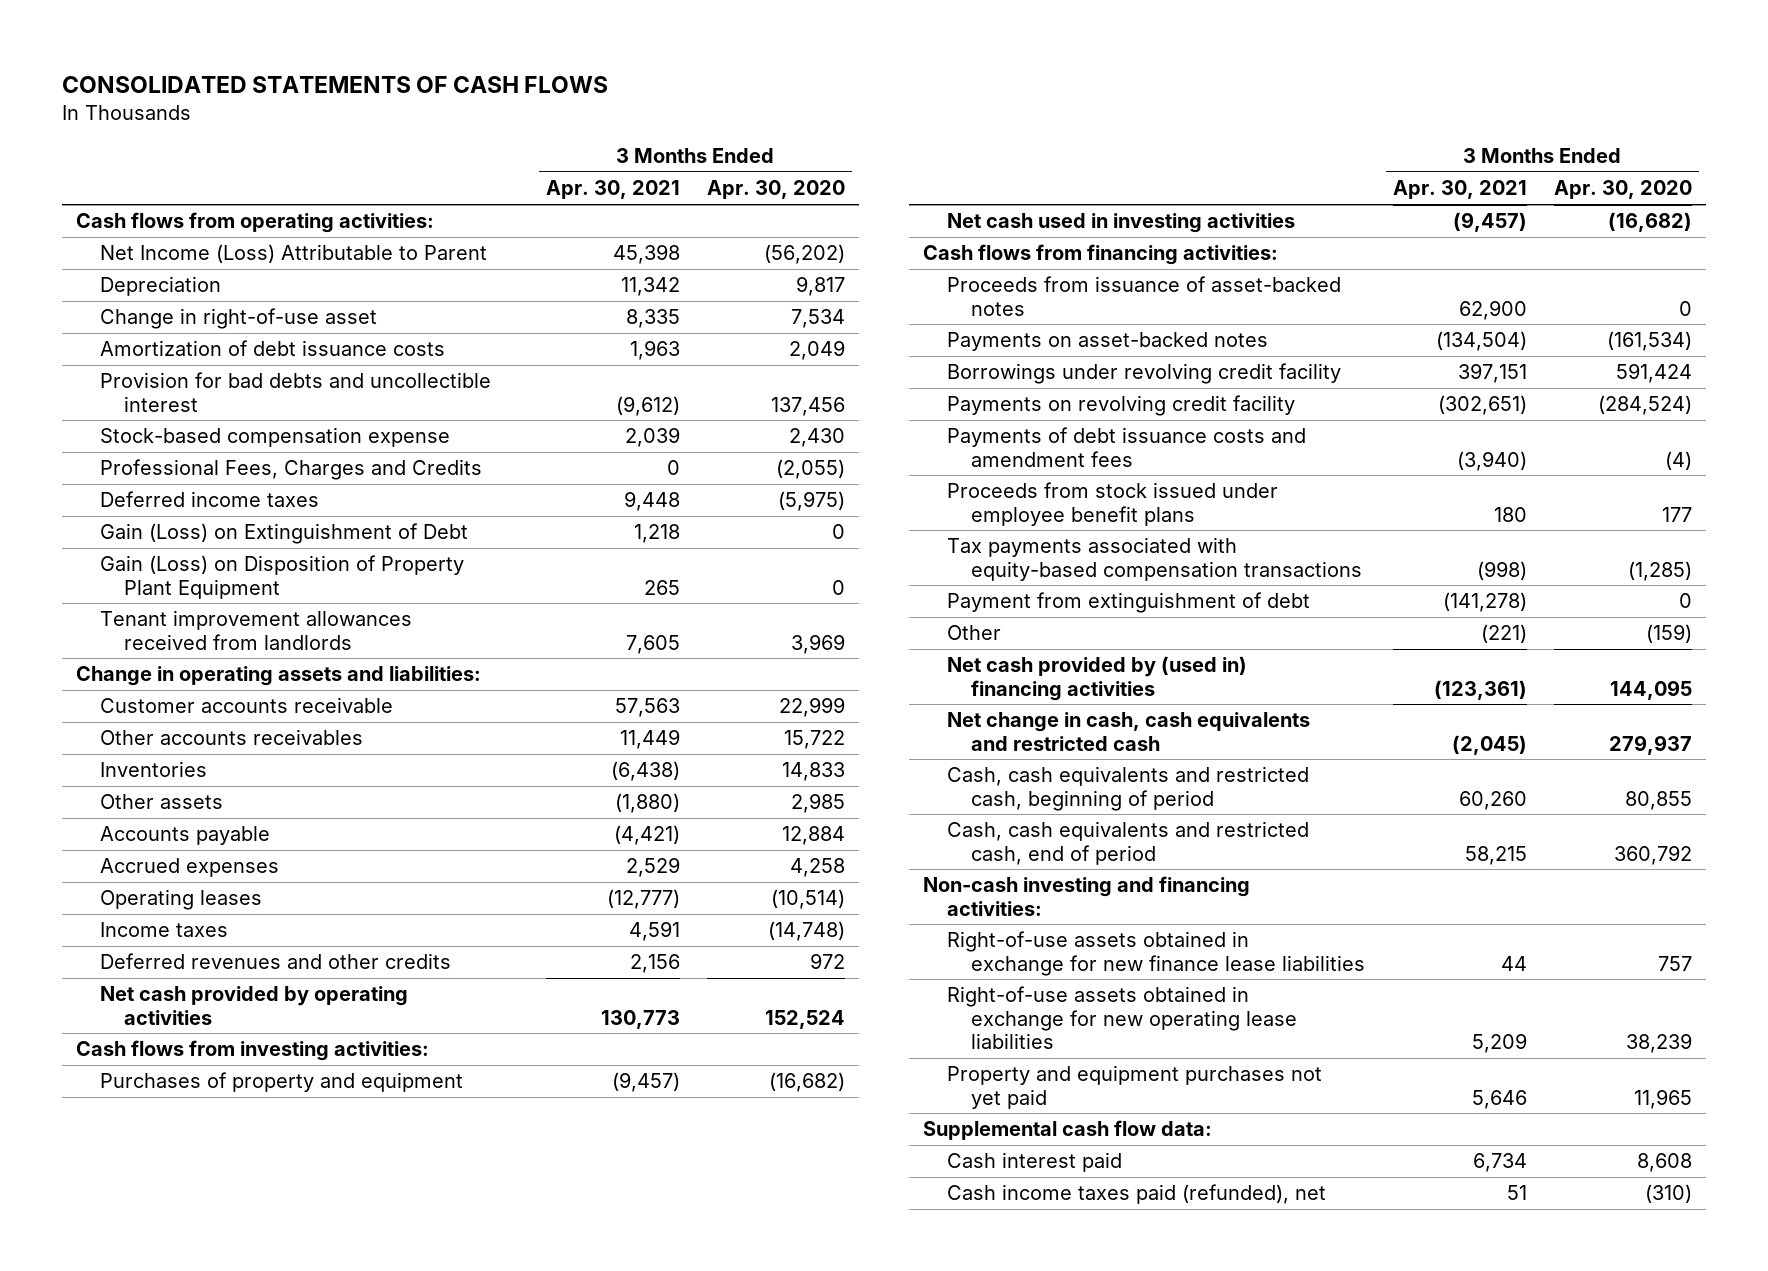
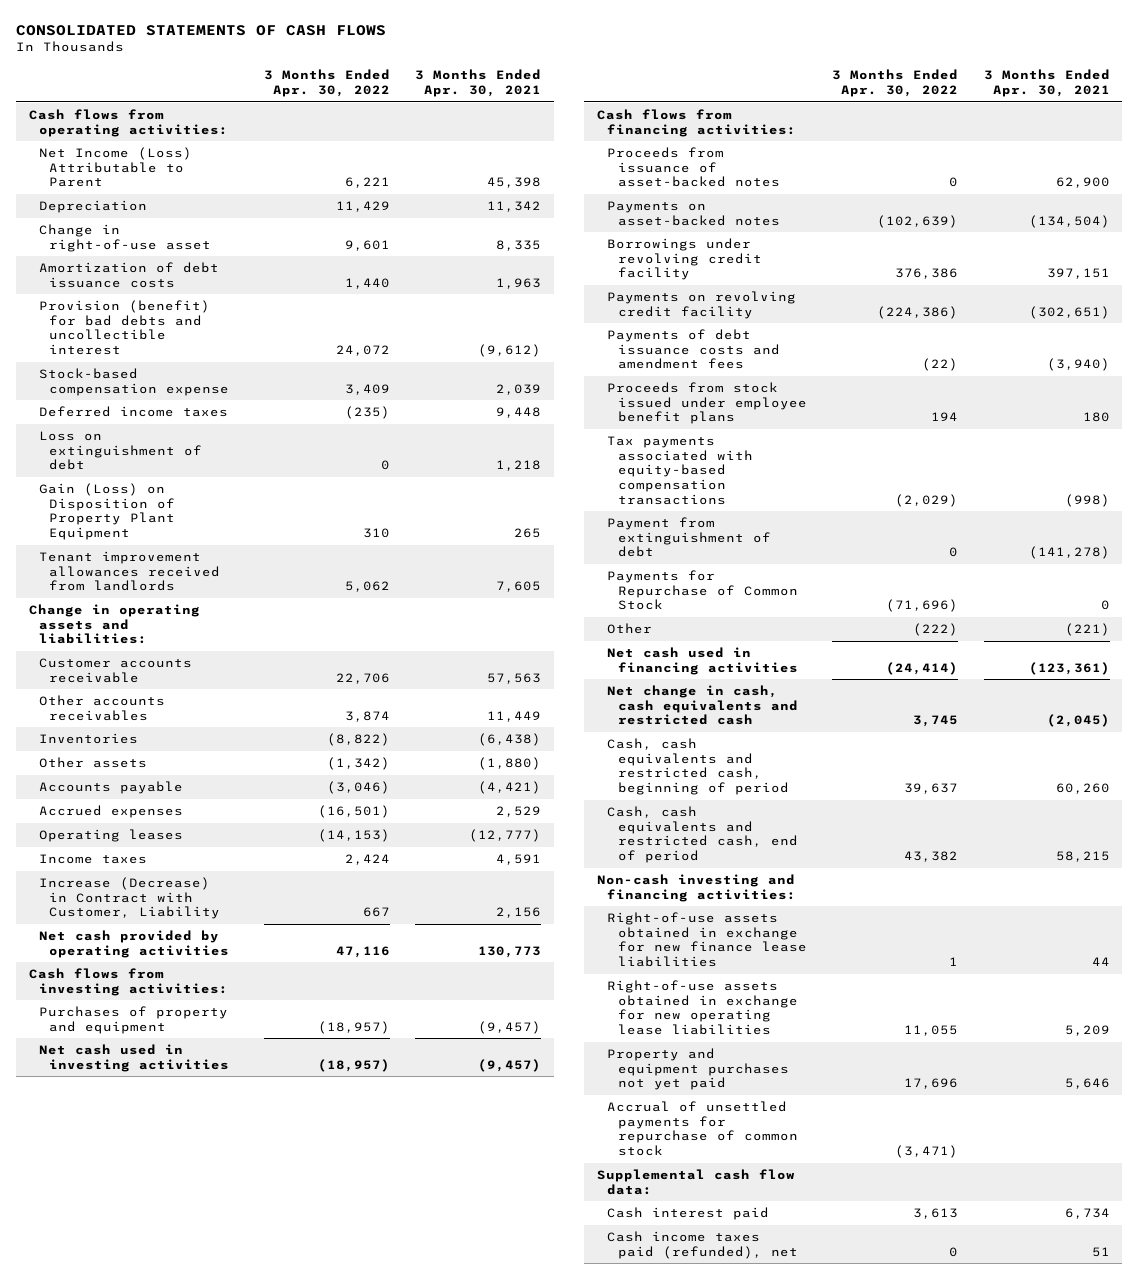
[707,180,846,200] Apr. 30, 2020 -> none
none -> [263,69,390,98] 3 Months Ended Apr. 30, 2022
[99,372,491,412] Provision for bad debts and uncollectible interest -> [39,300,211,356] Provision (benefit) for bad debts and uncollectible interest
[99,459,482,481] Professional Fees, Charges and Credits -> none
[99,523,468,545] Gain (Loss) on Extinguishment of Debt -> [39,431,203,471] Loss on extinguishment of debt
[99,953,451,970] Deferred revenues and other credits -> [39,877,221,920] Increase (Decrease) in Contract with Customer, Liability
none -> [607,570,798,611] Payments for Repurchase of Common Stock
[946,656,1247,701] Net cash provided by (used in) financing activities -> [607,647,798,675] Net cash used in financing activities
none -> [607,1101,798,1157] Accrual of unsettled payments for repurchase of common stock

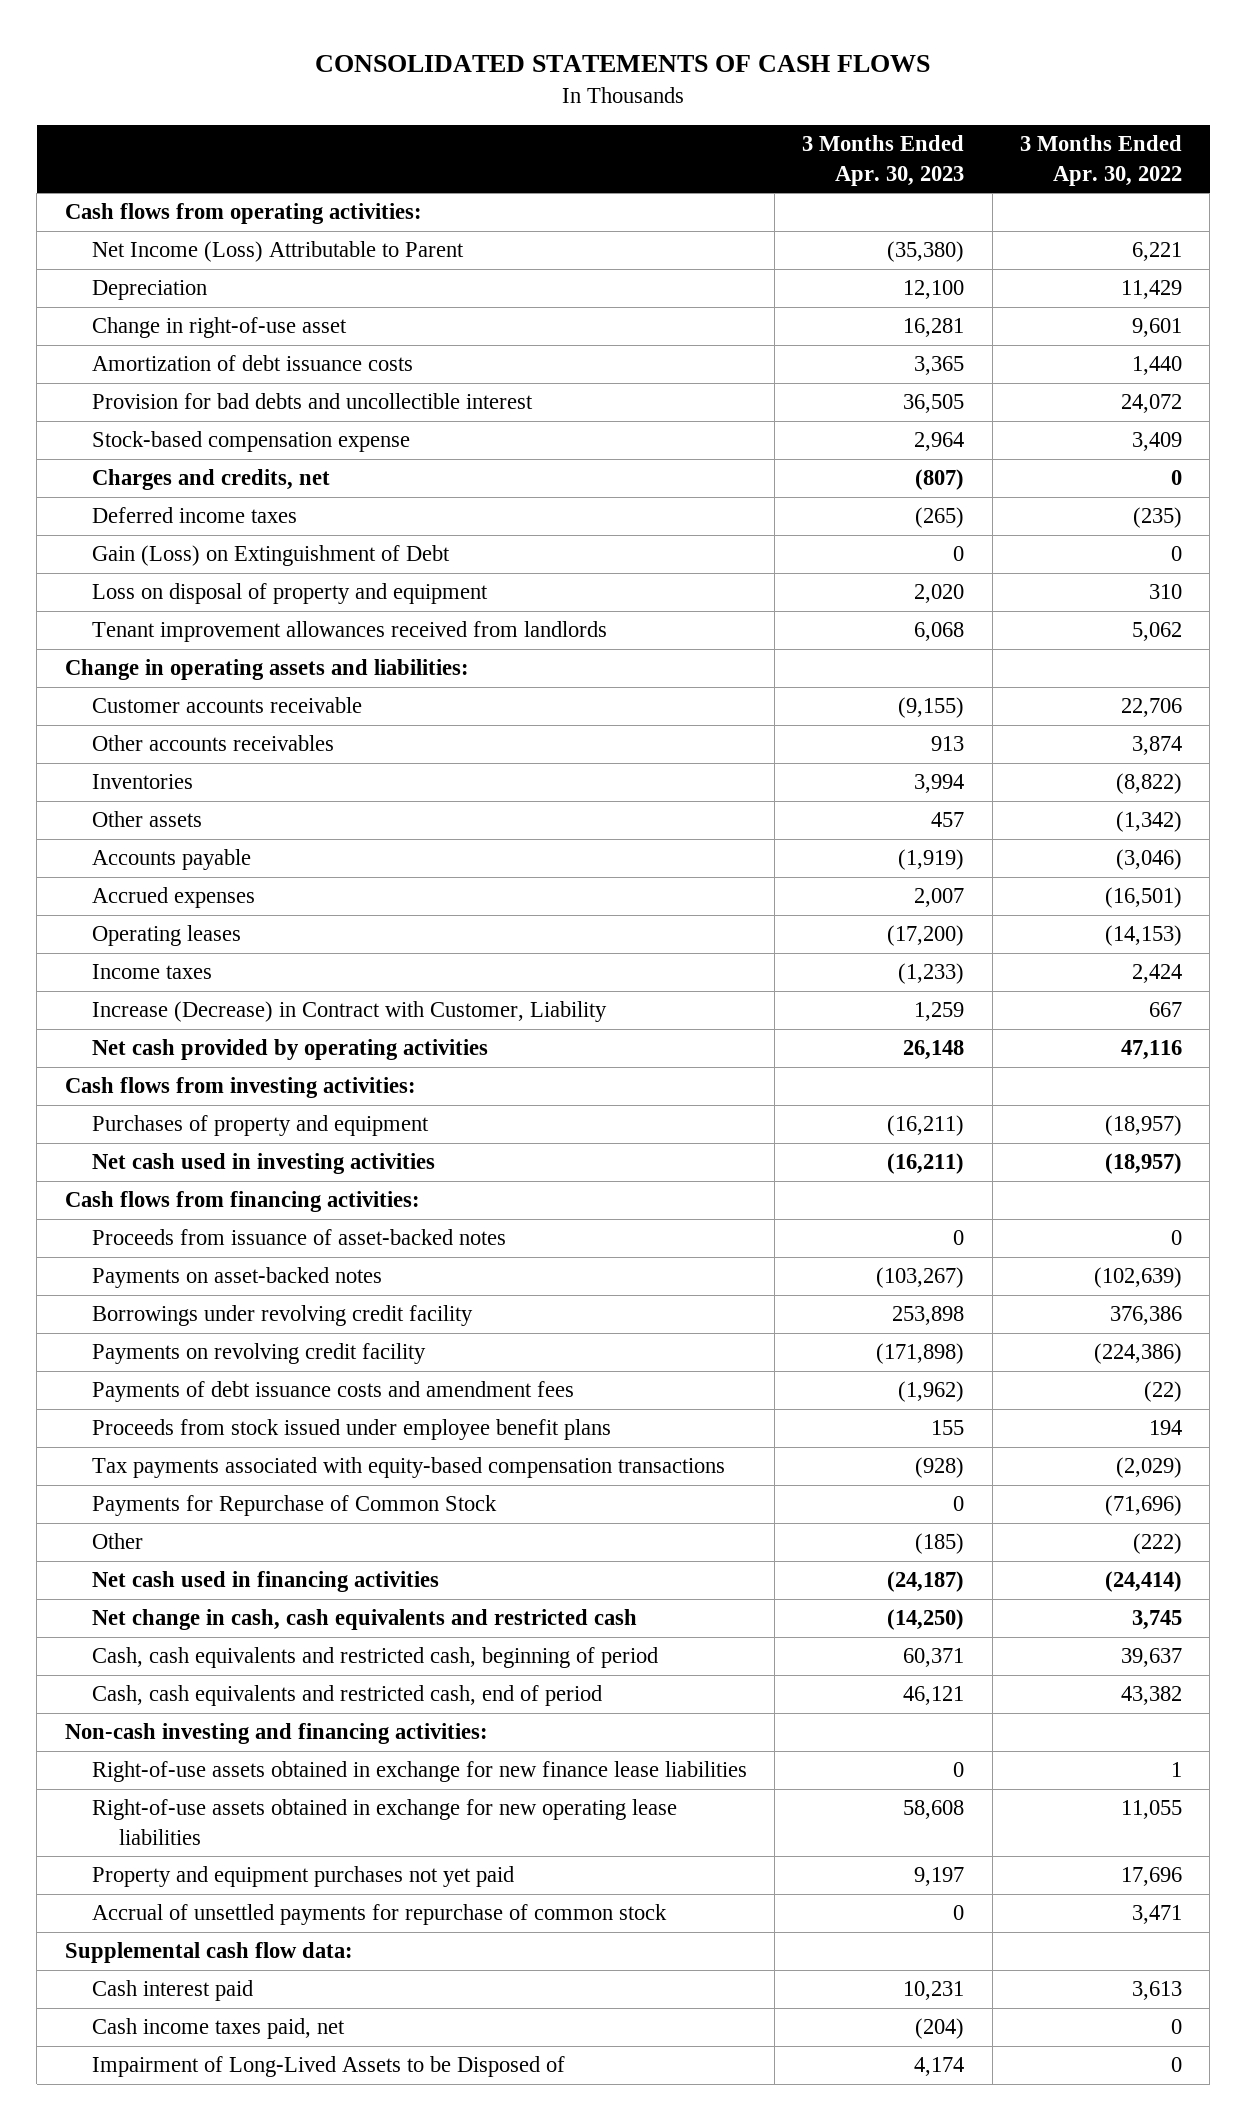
[415,69,542,98] 3 Months Ended Apr. 30, 2021 -> none
none -> [802,135,965,186] 3 Months Ended Apr. 30, 2023
[39,300,211,356] Provision (benefit) for bad debts and uncollectible interest -> [91,393,533,410] Provision for bad debts and uncollectible interest
none -> [91,469,330,491] Charges and credits, net
[39,431,203,471] Loss on extinguishment of debt -> [91,545,450,567] Gain (Loss) on Extinguishment of Debt
[39,483,176,541] Gain (Loss) on Disposition of Property Plant Equipment -> [91,583,488,605] Loss on disposal of property and equipment
[607,517,771,558] Payment from extinguishment of debt -> none
[895,1145,959,1159] (3,471) -> [1132,1905,1183,1925] 3,471
[607,1231,798,1259] Cash income taxes paid (refunded), net -> [91,2018,345,2040] Cash income taxes paid, net
none -> [91,2056,565,2078] Impairment of Long-Lived Assets to be Disposed of

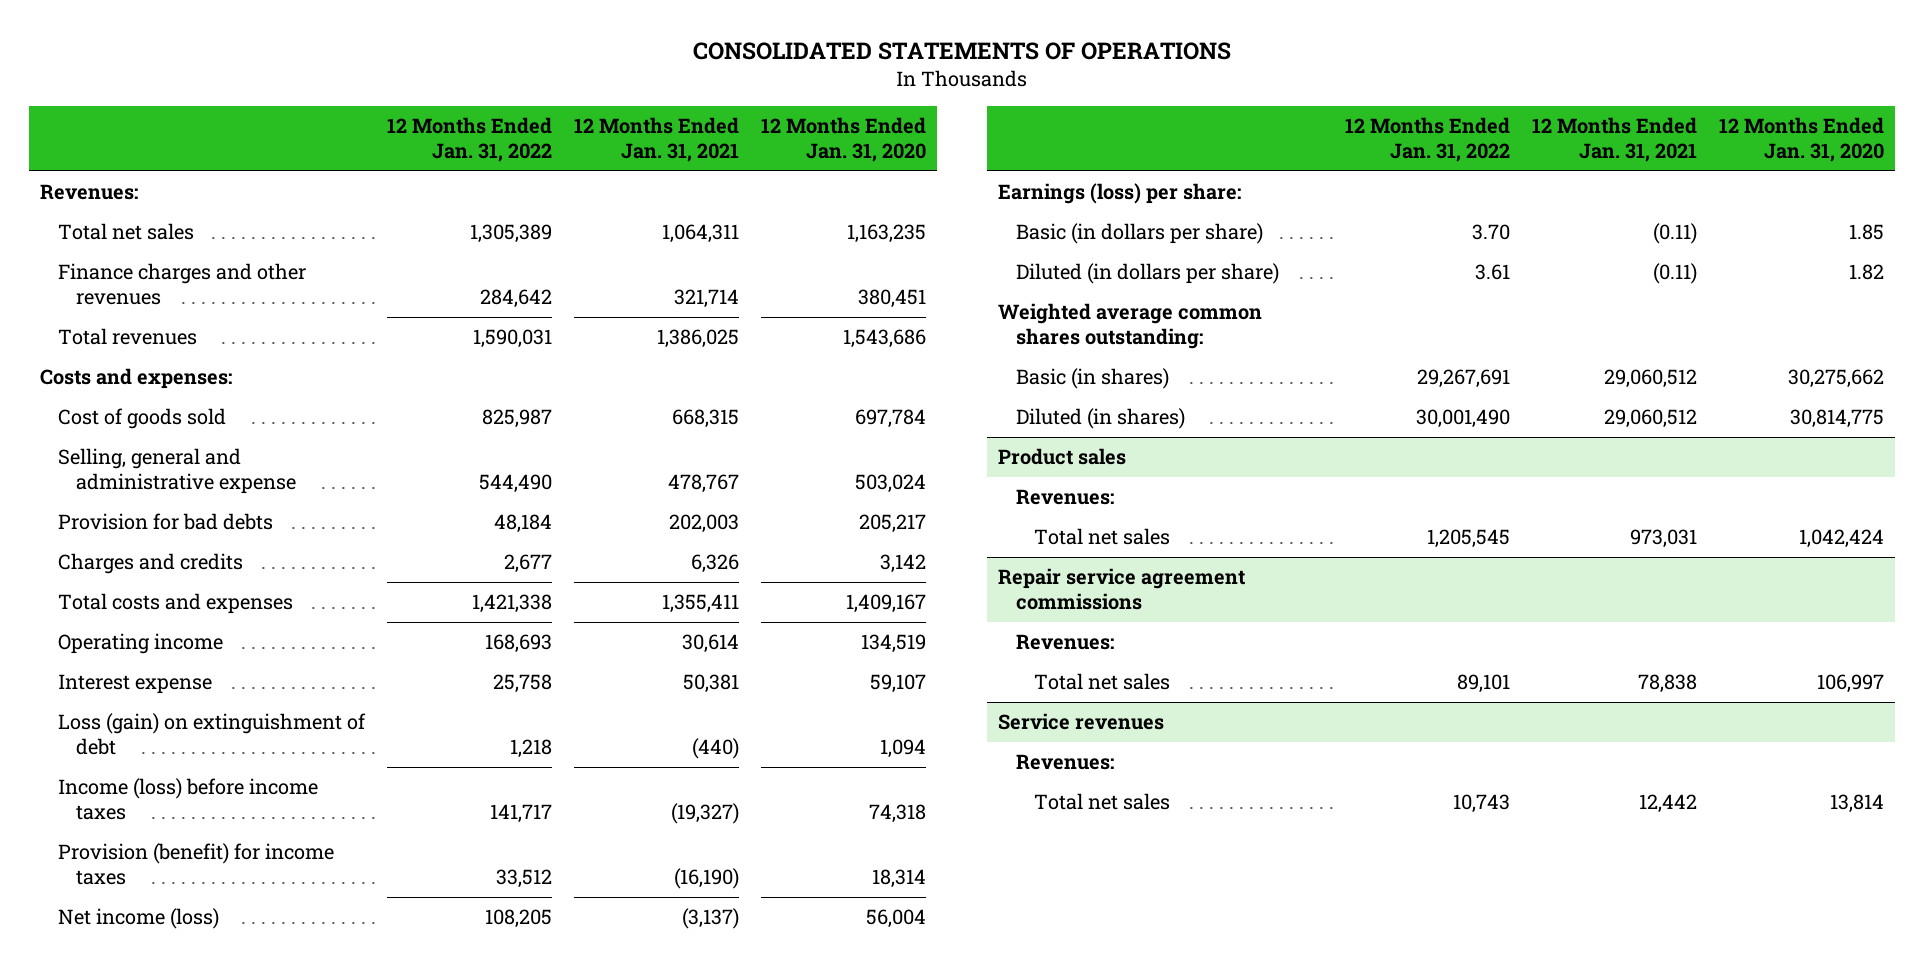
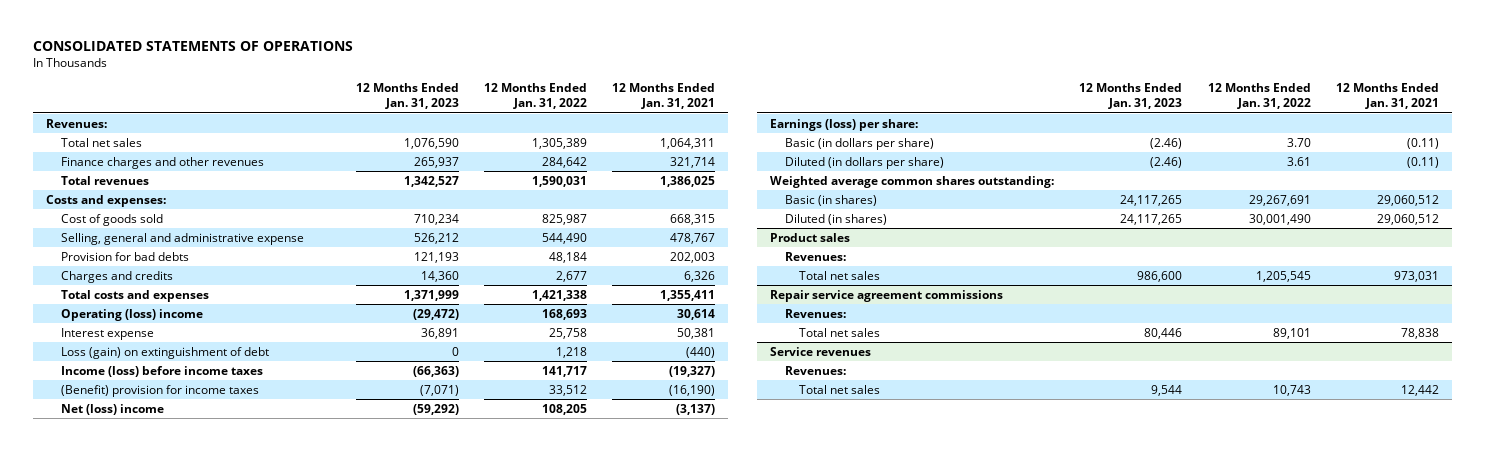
[761,117,927,163] 12 Months Ended Jan. 31, 2020 -> none
none -> [355,83,459,110] 12 Months Ended Jan. 31, 2023
[57,633,223,655] Operating income -> [60,308,203,321] Operating (loss) income
[57,843,334,886] Provision (benefit) for income taxes -> [60,384,259,397] (Benefit) provision for income taxes
[57,908,219,930] Net income (loss) -> [60,403,164,415] Net (loss) income

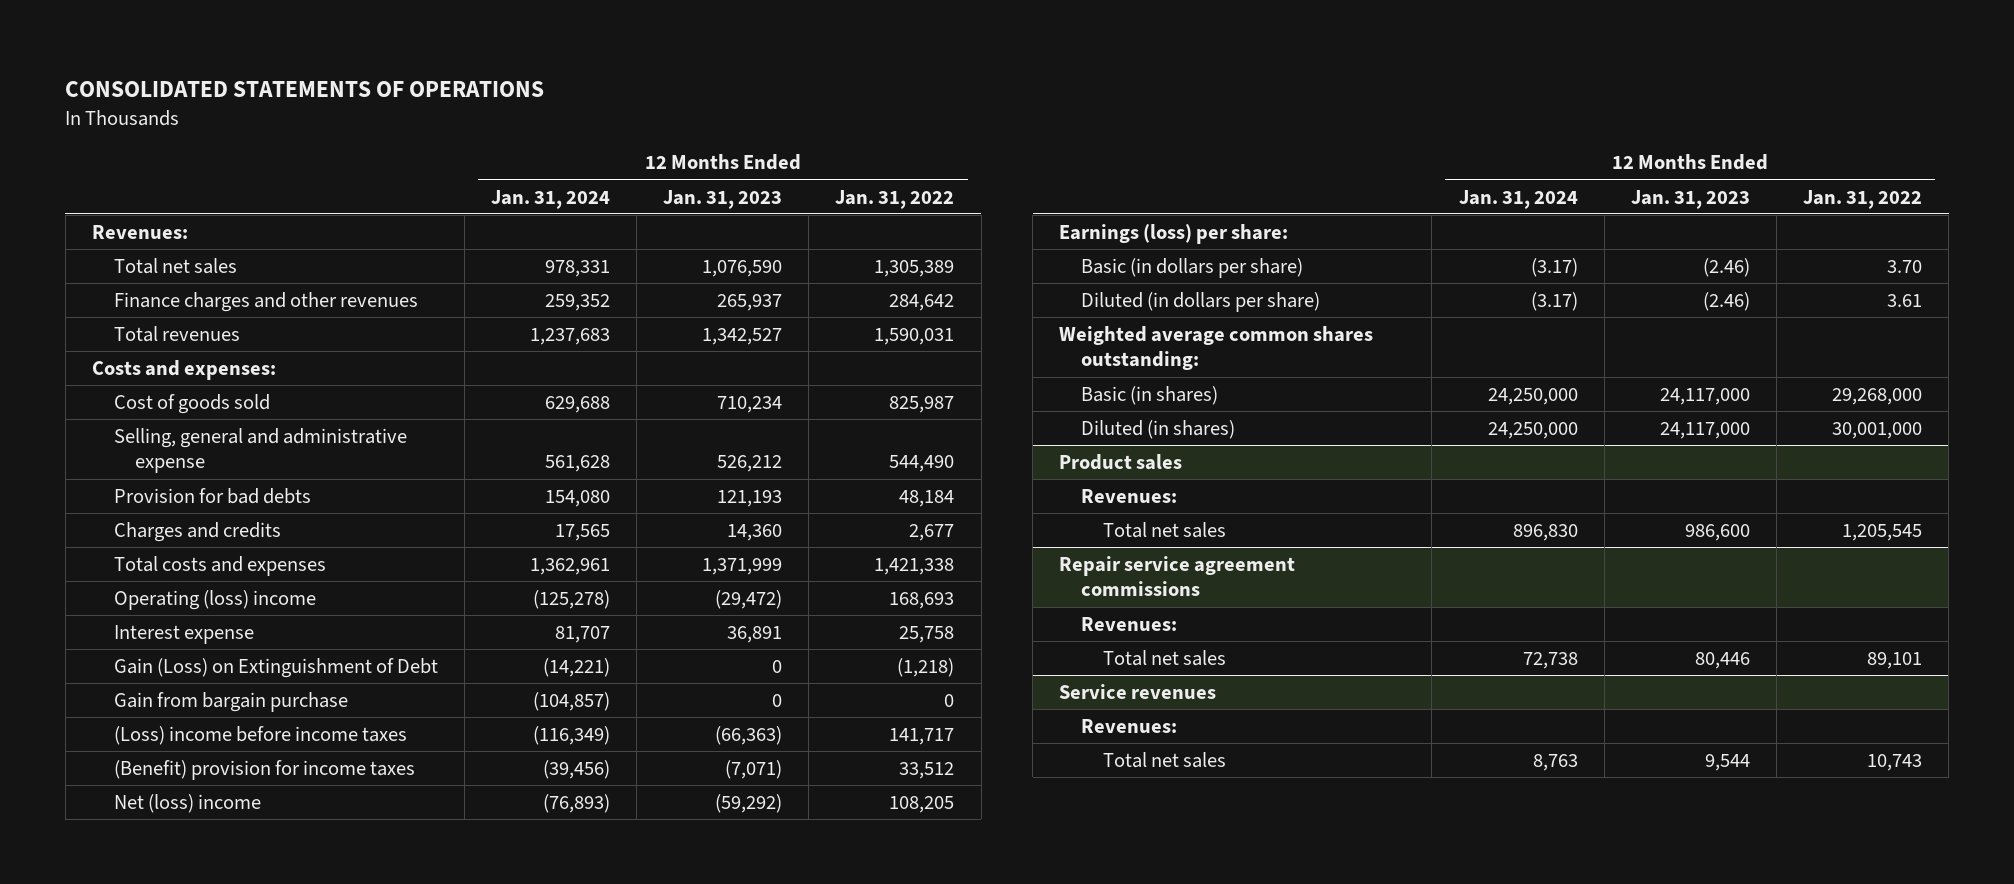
[612,83,716,110] 12 Months Ended Jan. 31, 2021 -> none
none -> [490,189,610,209] Jan. 31, 2024
[60,346,269,359] Loss (gain) on extinguishment of debt -> [113,657,438,678] Gain (Loss) on Extinguishment of Debt
[556,346,588,358] 1,218 -> [897,657,955,677] (1,218)
none -> [113,691,348,712] Gain from bargain purchase
[60,365,263,377] Income (loss) before income taxes -> [113,725,407,745] (Loss) income before income taxes
[1120,194,1183,206] 24,117,265 -> [1659,387,1750,405] 24,117,000
[1248,194,1311,206] 29,267,691 -> [1832,387,1923,405] 29,268,000
[1120,213,1183,225] 24,117,265 -> [1659,421,1750,439] 24,117,000
[1248,213,1311,225] 30,001,490 -> [1832,421,1923,439] 30,001,000

